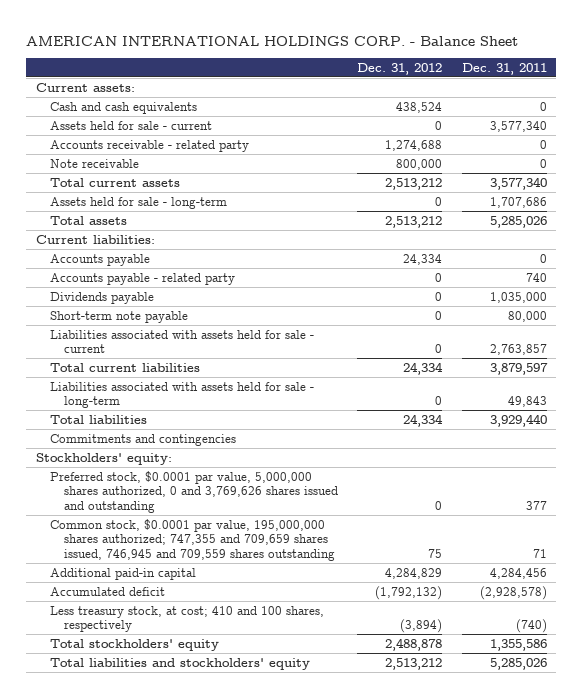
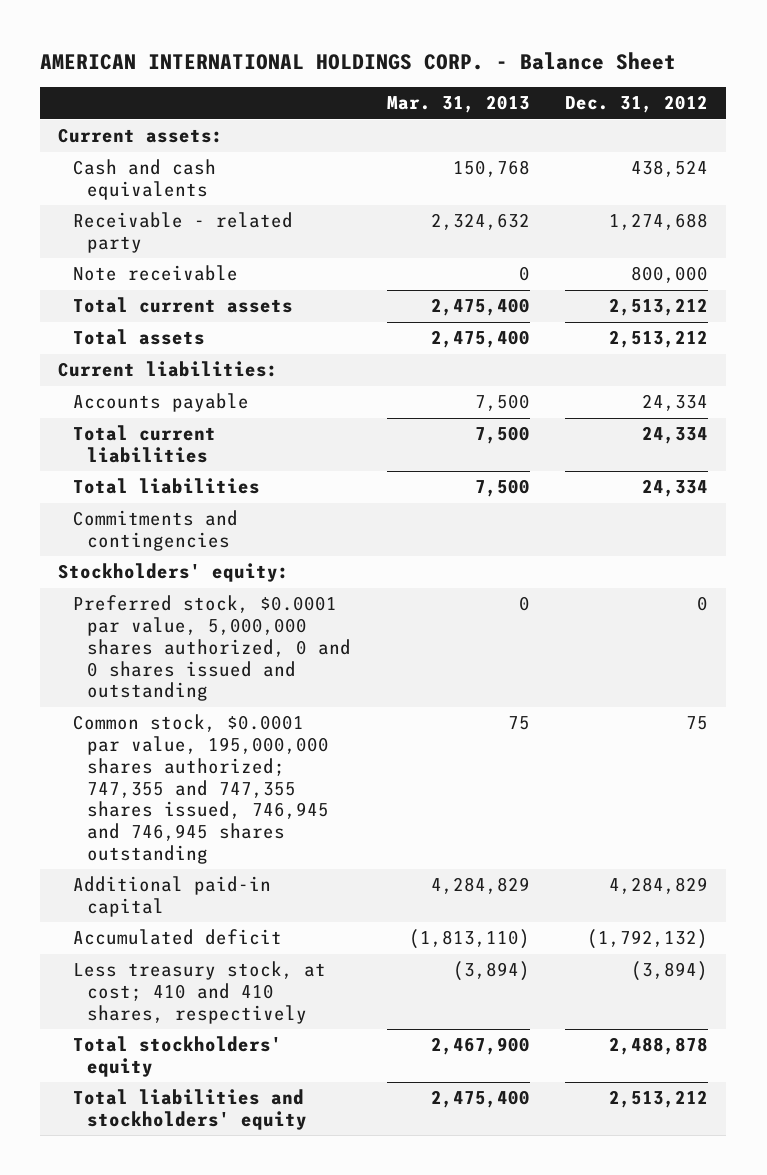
[461,62,547,75] Dec. 31, 2011 -> none
none -> [386,95,530,114] Mar. 31, 2013
[49,120,212,130] Assets held for sale - current -> none
[49,139,249,152] Accounts receivable - related party -> [72,212,293,254] Receivable - related party
[49,196,227,209] Assets held for sale - long-term -> none
[49,272,235,285] Accounts payable - related party -> none
[49,291,154,304] Dividends payable -> none
[49,310,188,323] Short-term note payable -> none
[49,329,314,354] Liabilities associated with assets held for sale - current -> none
[49,381,314,409] Liabilities associated with assets held for sale - long-term -> none
[49,470,338,514] Preferred stock, $0.0001 par value, 5,000,000 shares authorized, 0 and 3,769,626 shares issued and outstanding -> [72,595,351,702] Preferred stock, $0.0001 par value, 5,000,000 shares authorized, 0 and 0 shares issued and outstanding
[49,518,335,562] Common stock, $0.0001 par value, 195,000,000 shares authorized; 747,355 and 709,659 shares issued, 746,945 and 709,559 shares outstanding -> [72,714,329,864] Common stock, $0.0001 par value, 195,000,000 shares authorized; 747,355 and 747,355 shares issued, 746,945 and 746,945 shares outstanding
[49,605,324,633] Less treasury stock, at cost; 410 and 100 shares, respectively -> [72,961,326,1024] Less treasury stock, at cost; 410 and 410 shares, respectively

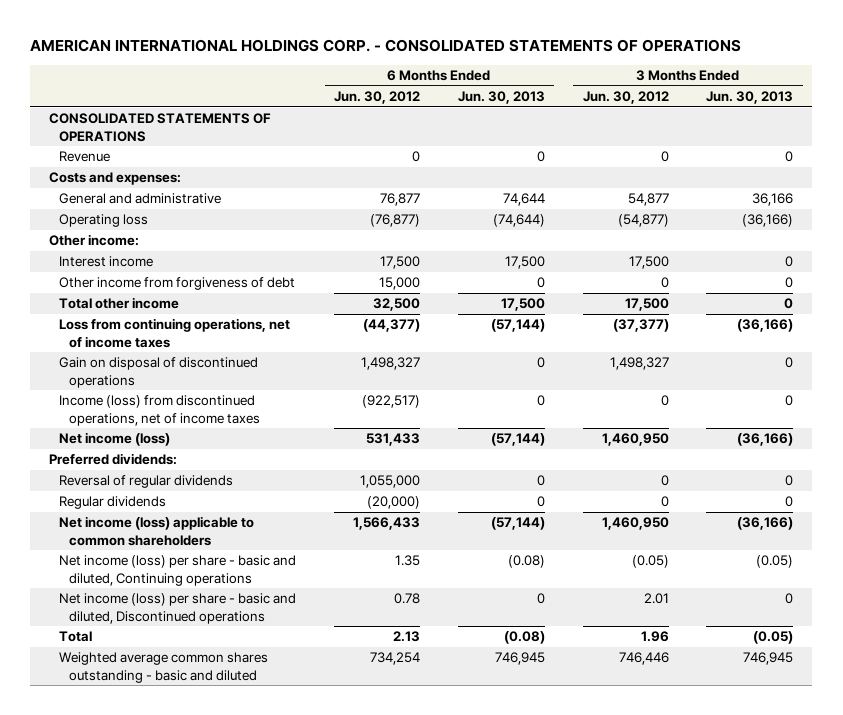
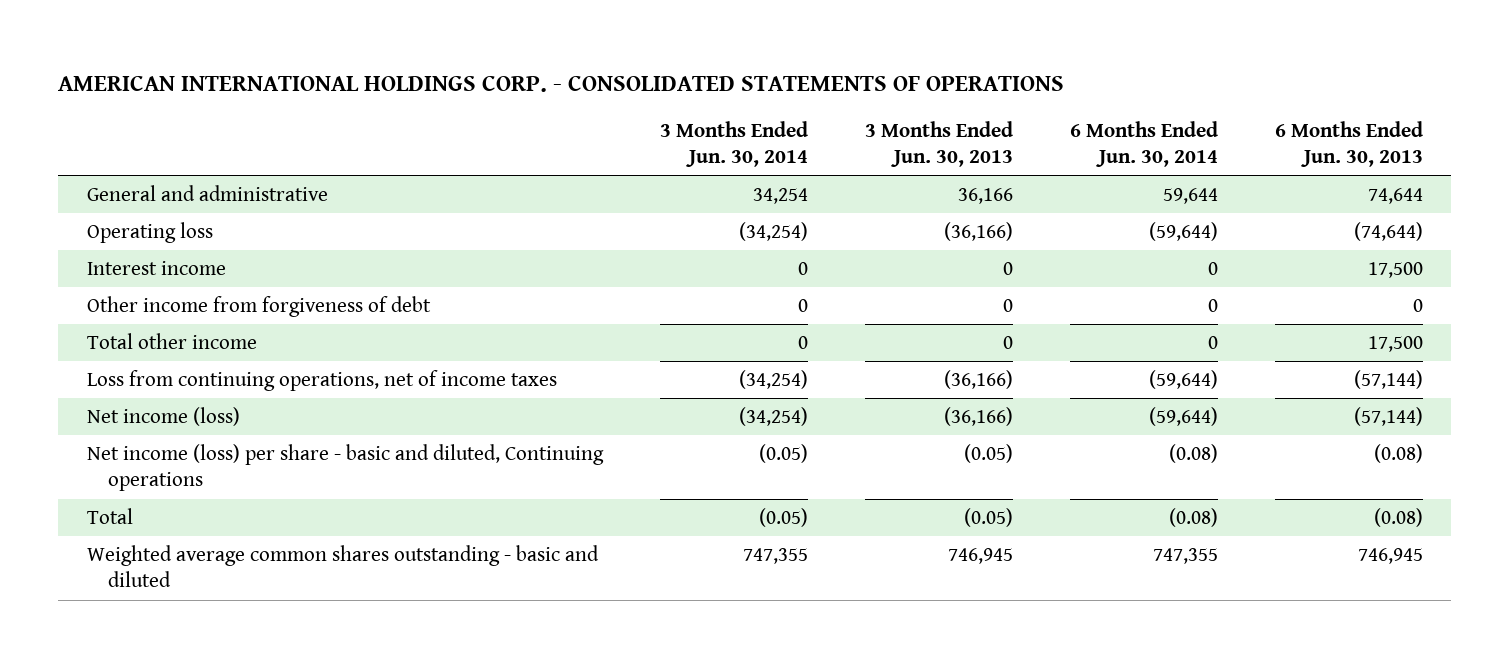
[333,91,420,105] Jun. 30, 2012 -> none
[582,91,669,105] Jun. 30, 2012 -> none
none -> [659,120,808,167] 3 Months Ended Jun. 30, 2014
none -> [1069,120,1218,167] 6 Months Ended Jun. 30, 2014
[49,113,272,142] CONSOLIDATED STATEMENTS OF OPERATIONS -> none
[59,151,111,163] Revenue -> none
[49,172,182,186] Costs and expenses: -> none
[49,234,140,247] Other income: -> none
[59,357,259,388] Gain on disposal of discontinued operations -> none
[59,395,260,426] Income (loss) from discontinued operations, net of income taxes -> none
[49,453,178,466] Preferred dividends: -> none
[59,475,234,489] Reversal of regular dividends -> none
[59,496,167,510] Regular dividends -> none
[59,516,255,546] Net income (loss) applicable to common shareholders -> none
[59,593,297,624] Net income (loss) per share - basic and diluted, Discontinued operations -> none

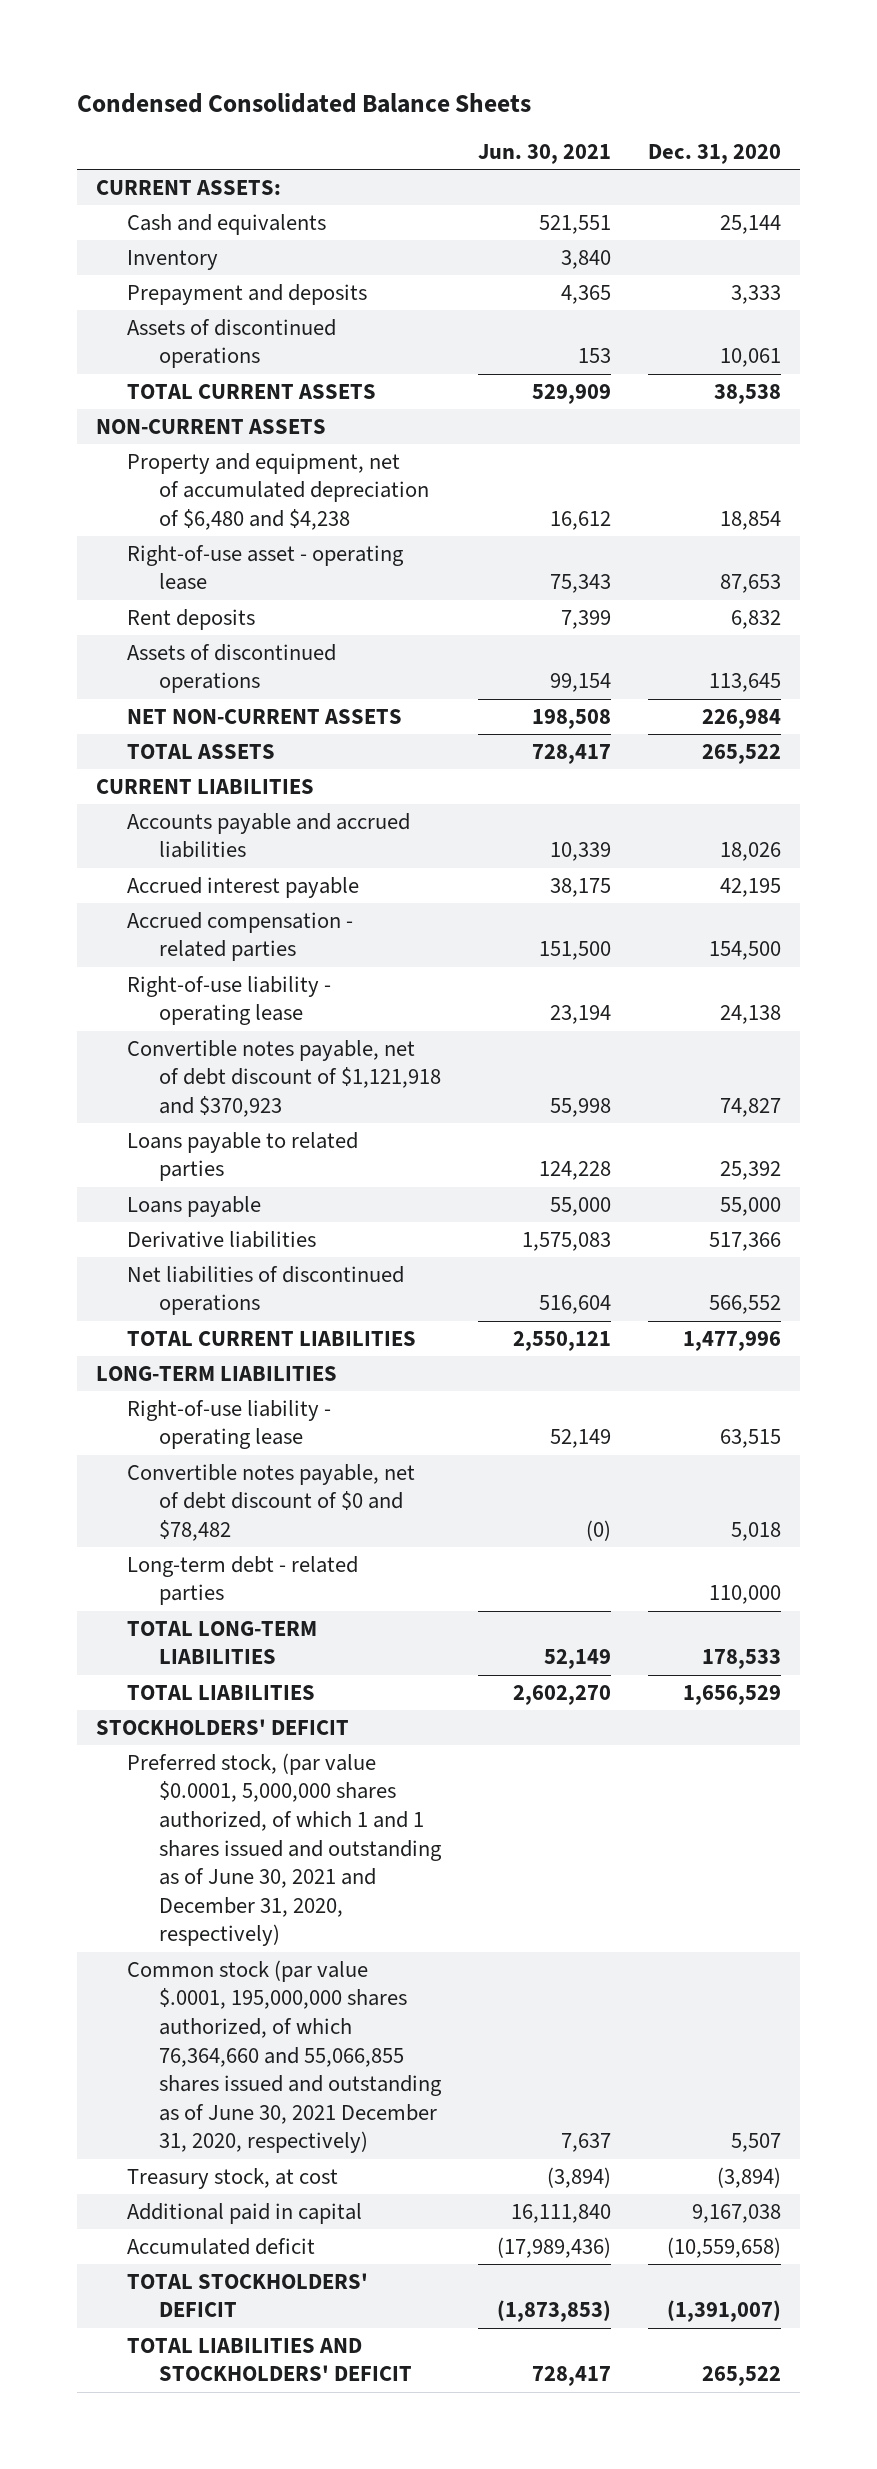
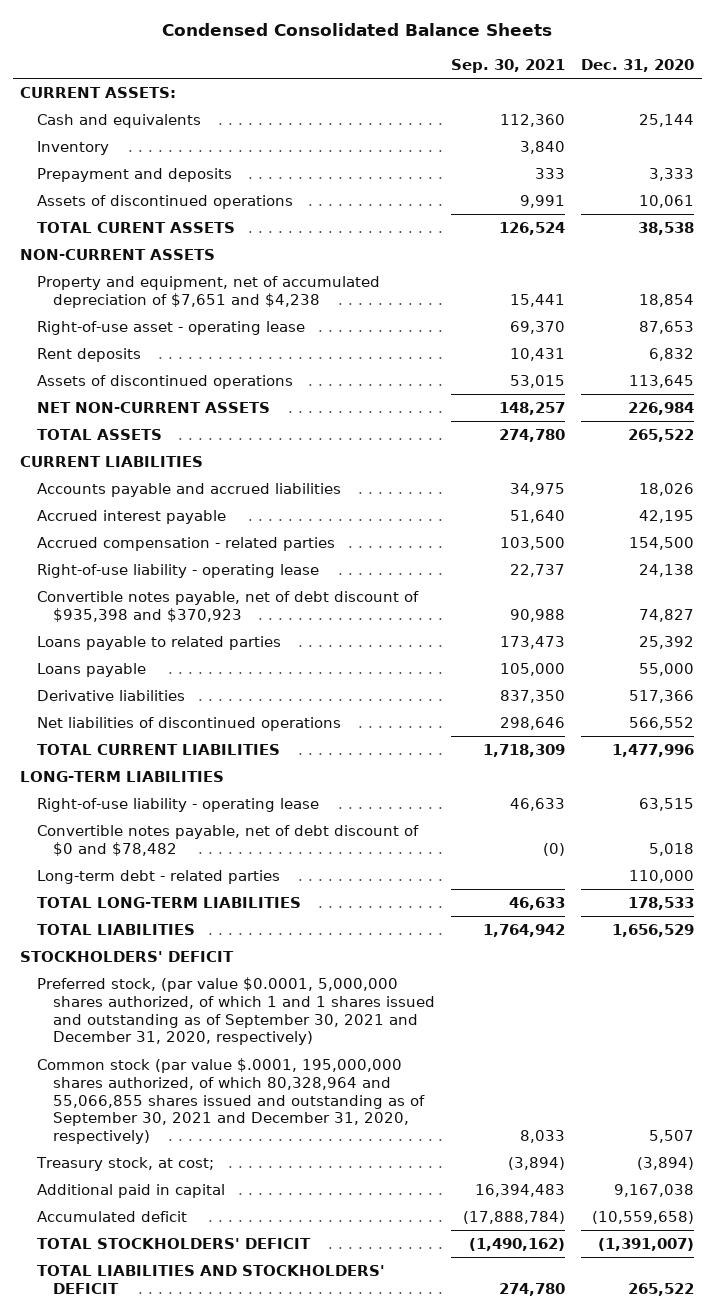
[477,144,611,165] Jun. 30, 2021 -> none
none -> [451,58,566,73] Sep. 30, 2021
[127,383,377,399] TOTAL CURRENT ASSETS -> [36,222,235,234] TOTAL CURENT ASSETS
[127,452,429,531] Property and equipment, net of accumulated depreciation of $6,480 and $4,238 -> [36,276,380,308] Property and equipment, net of accumulated depreciation of $7,651 and $4,238
[127,1039,441,1118] Convertible notes payable, net of debt discount of $1,121,918 and $370,923 -> [36,591,419,622] Convertible notes payable, net of debt discount of $935,398 and $370,923
[127,1752,442,1947] Preferred stock, (par value $0.0001, 5,000,000 shares authorized, of which 1 and 1 shares issued and outstanding as of June 30, 2021 and December 31, 2020, respectively) -> [36,977,436,1046] Preferred stock, (par value $0.0001, 5,000,000 shares authorized, of which 1 and 1 shares issued and outstanding as of September 30, 2021 and December 31, 2020, respectively)
[127,1959,442,2154] Common stock (par value $.0001, 195,000,000 shares authorized, of which 76,364,660 and 55,066,855 shares issued and outstanding as of June 30, 2021 December 31, 2020, respectively) -> [36,1058,426,1145] Common stock (par value $.0001, 195,000,000 shares authorized, of which 80,328,964 and 55,066,855 shares issued and outstanding as of September 30, 2021 and December 31, 2020, respectively)
[127,2167,339,2189] Treasury stock, at cost -> [35,1157,214,1172] Treasury stock, at cost;

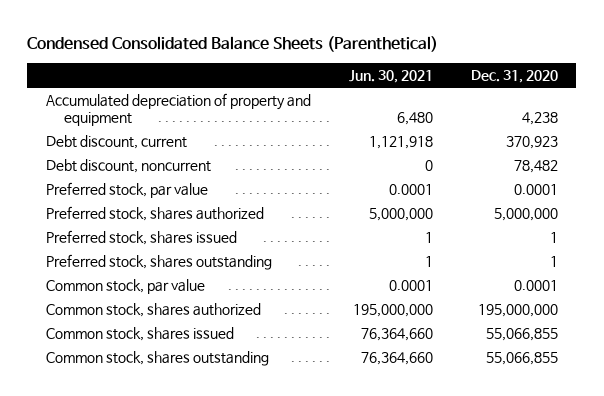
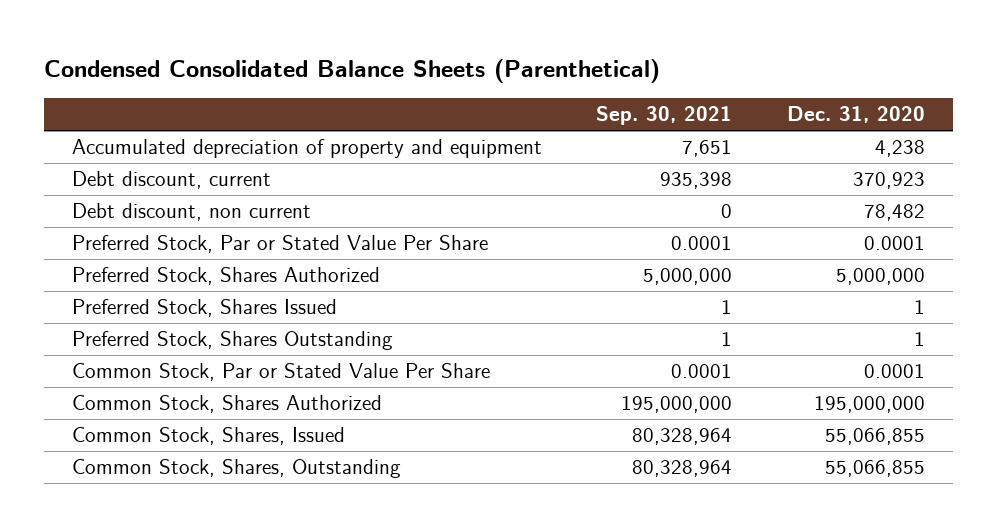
[348,70,433,84] Jun. 30, 2021 -> none
none -> [596,106,733,126] Sep. 30, 2021
[46,159,212,174] Debt discount, noncurrent -> [71,203,311,222] Debt discount, non current
[46,182,209,199] Preferred stock, par value -> [71,235,488,254] Preferred Stock, Par or Stated Value Per Share
[46,206,265,222] Preferred stock, shares authorized -> [71,267,380,286] Preferred Stock, Shares Authorized
[46,230,238,246] Preferred stock, shares issued -> [71,299,337,318] Preferred Stock, Shares Issued
[46,254,273,271] Preferred stock, shares outstanding -> [71,331,393,351] Preferred Stock, Shares Outstanding
[46,279,206,295] Common stock, par value -> [71,363,490,382] Common Stock, Par or Stated Value Per Share
[46,303,262,318] Common stock, shares authorized -> [71,395,382,414] Common Stock, Shares Authorized
[46,327,235,342] Common stock, shares issued -> [71,427,345,446] Common Stock, Shares, Issued
[46,351,270,367] Common stock, shares outstanding -> [71,459,401,479] Common Stock, Shares, Outstanding

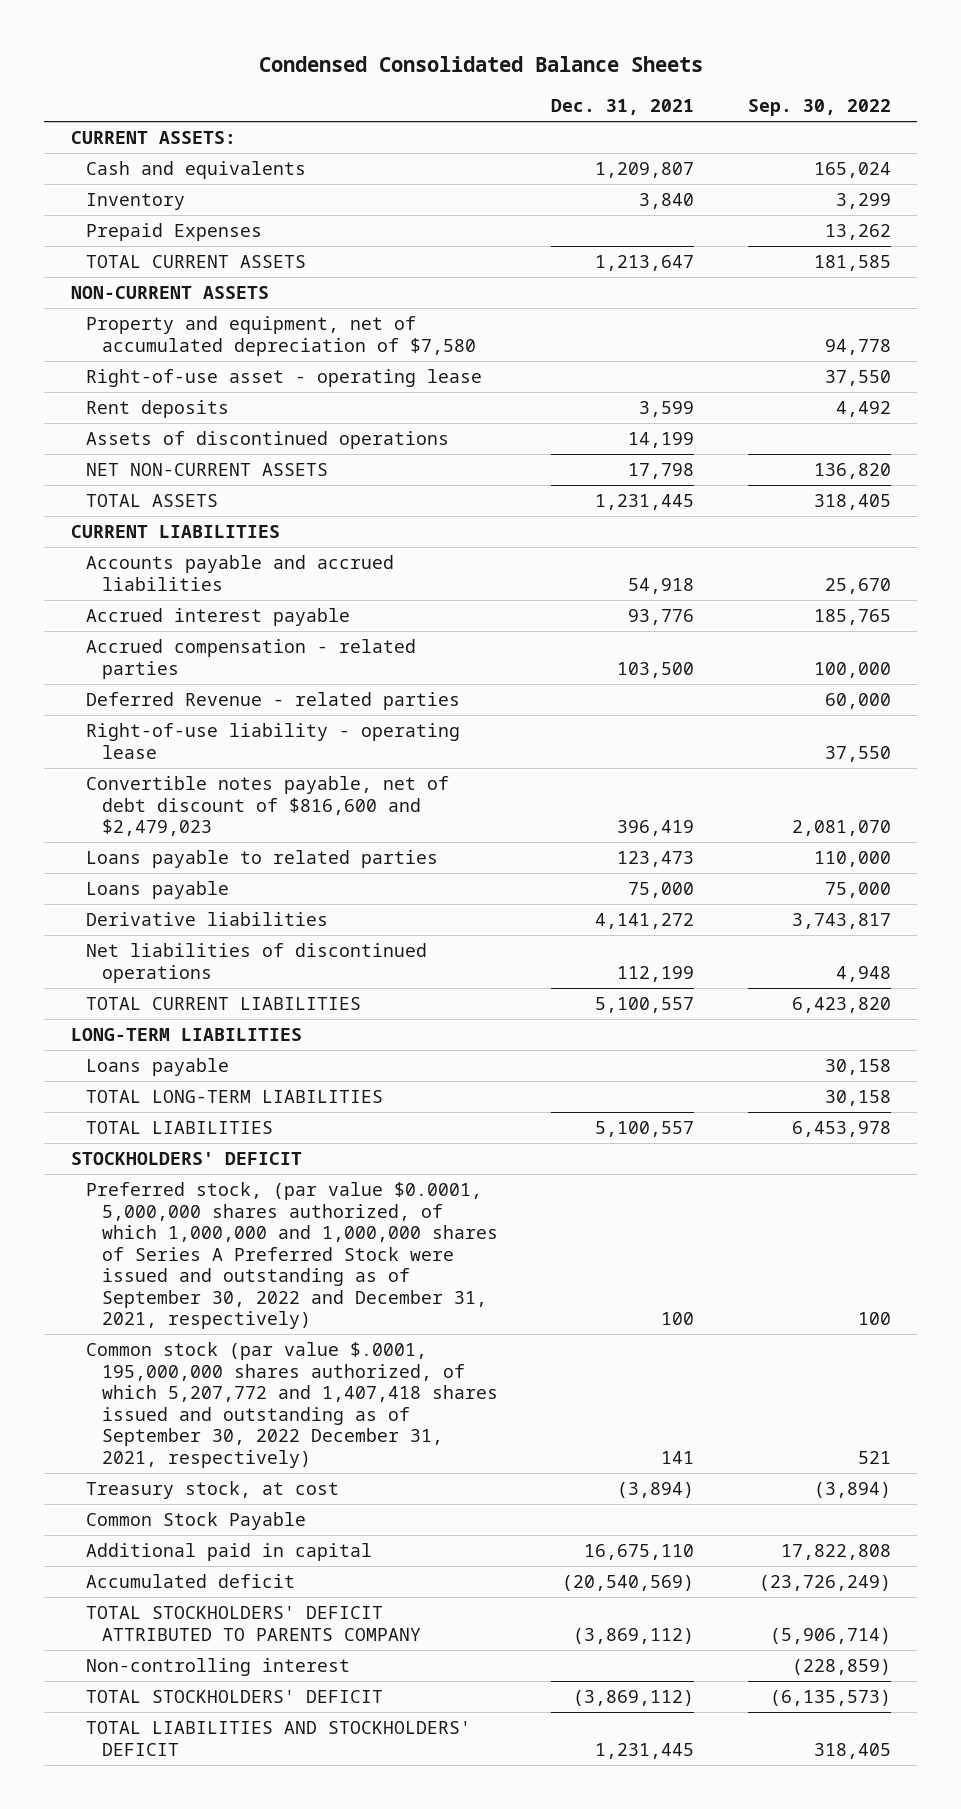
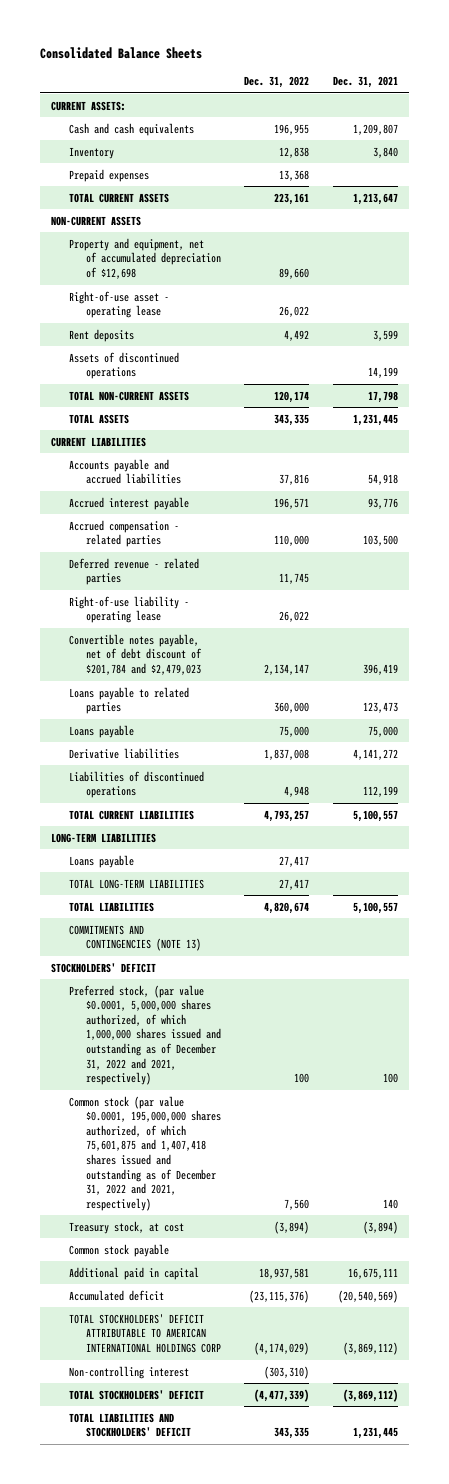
[258,55,703,72] Condensed Consolidated Balance Sheets -> [39,46,202,59] Consolidated Balance Sheets
[747,98,891,116] Sep. 30, 2022 -> none
none -> [244,76,310,89] Dec. 31, 2022
[86,161,307,180] Cash and equivalents -> [68,122,194,136] Cash and cash equivalents
[86,223,263,242] Prepaid Expenses -> [68,168,149,182] Prepaid expenses
[86,316,476,356] Property and equipment, net of accumulated depreciation of $7,580 -> [68,237,221,279] Property and equipment, net of accumulated depreciation of $12,698
[86,463,329,477] NET NON-CURRENT ASSETS -> [68,390,189,401] TOTAL NON-CURRENT ASSETS
[86,692,461,711] Deferred Revenue - related parties -> [68,557,199,586] Deferred revenue - related parties
[86,776,450,837] Convertible notes payable, net of debt discount of $816,600 and $2,479,023 -> [68,633,202,675] Convertible notes payable, net of debt discount of $201,784 and $2,479,023
[86,943,428,983] Net liabilities of discontinued operations -> [68,770,204,799] Liabilities of discontinued operations
none -> [68,924,201,952] COMMITMENTS AND CONTINGENCIES (NOTE 13)
[86,1182,498,1330] Preferred stock, (par value $0.0001, 5,000,000 shares authorized, of which 1,000,000 and 1,000,000 shares of Series A Preferred Stock were issued and outstanding as of September 30, 2022 and December 31, 2021, respectively) -> [68,984,221,1086] Preferred stock, (par value $0.0001, 5,000,000 shares authorized, of which 1,000,000 shares issued and outstanding as of December 31, 2022 and 2021, respectively)
[86,1342,498,1468] Common stock (par value $.0001, 195,000,000 shares authorized, of which 5,207,772 and 1,407,418 shares issued and outstanding as of September 30, 2022 December 31, 2021, respectively) -> [68,1095,221,1211] Common stock (par value $0.0001, 195,000,000 shares authorized, of which 75,601,875 and 1,407,418 shares issued and outstanding as of December 31, 2022 and 2021, respectively)
[661,1450,695,1464] 141 -> [382,1198,398,1209] 140
[86,1512,307,1531] Common Stock Payable -> [68,1243,169,1257] Common stock payable
[584,1544,695,1561] 16,675,110 -> [347,1267,398,1279] 16,675,111
[86,1606,421,1641] TOTAL STOCKHOLDERS' DEFICIT ATTRIBUTED TO PARENTS COMPANY -> [68,1313,221,1353] TOTAL STOCKHOLDERS' DEFICIT ATTRIBUTABLE TO AMERICAN INTERNATIONAL HOLDINGS CORP

